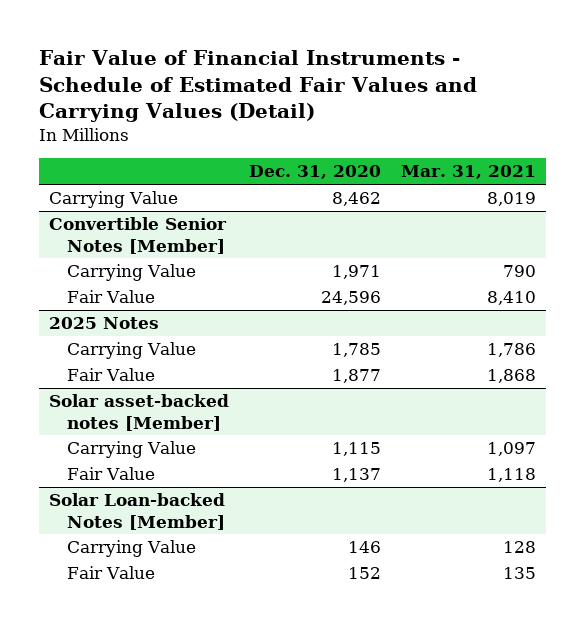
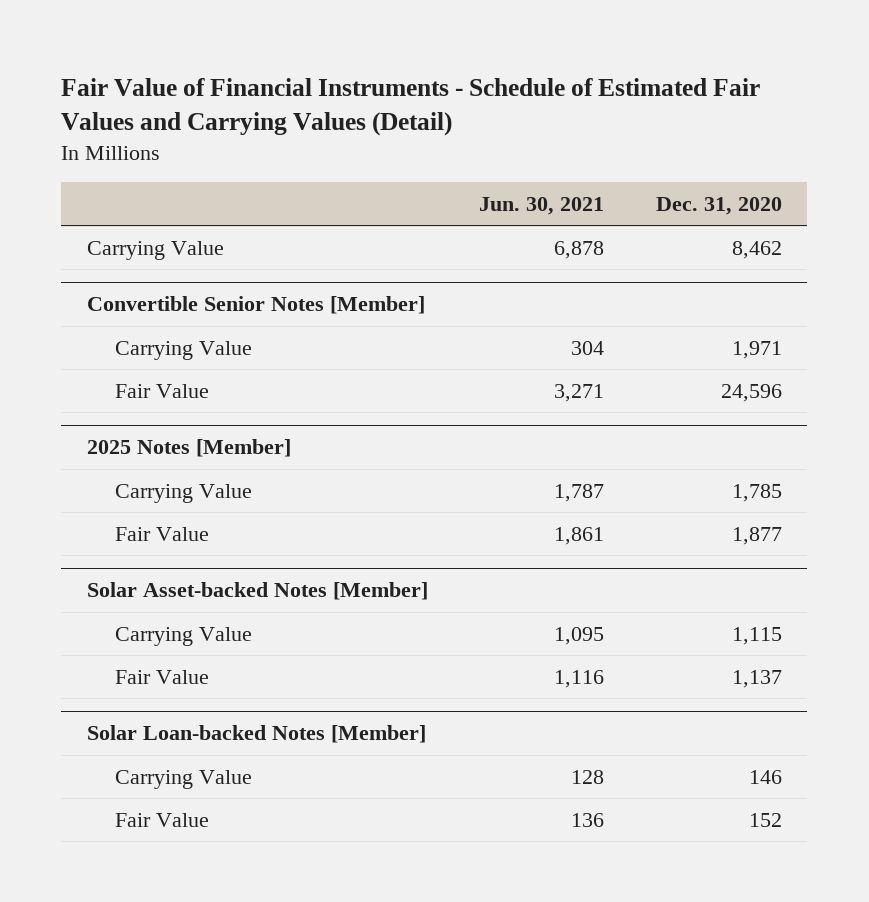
[401,165,537,180] Mar. 31, 2021 -> none
none -> [479,196,605,215] Jun. 30, 2021
[48,317,159,330] 2025 Notes -> [87,439,292,458] 2025 Notes [Member]
[48,394,229,431] Solar asset-backed notes [Member] -> [87,582,429,601] Solar Asset-backed Notes [Member]

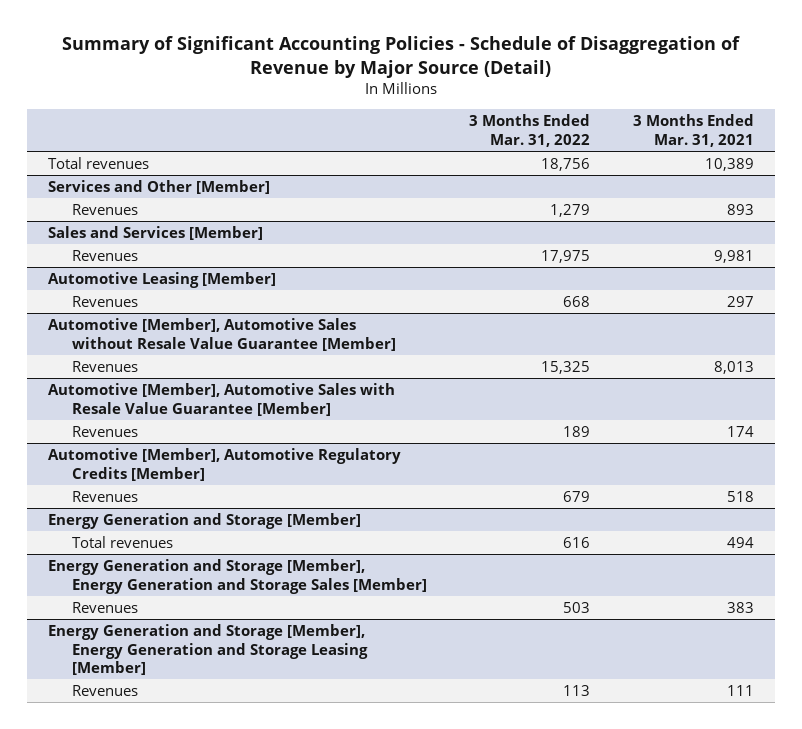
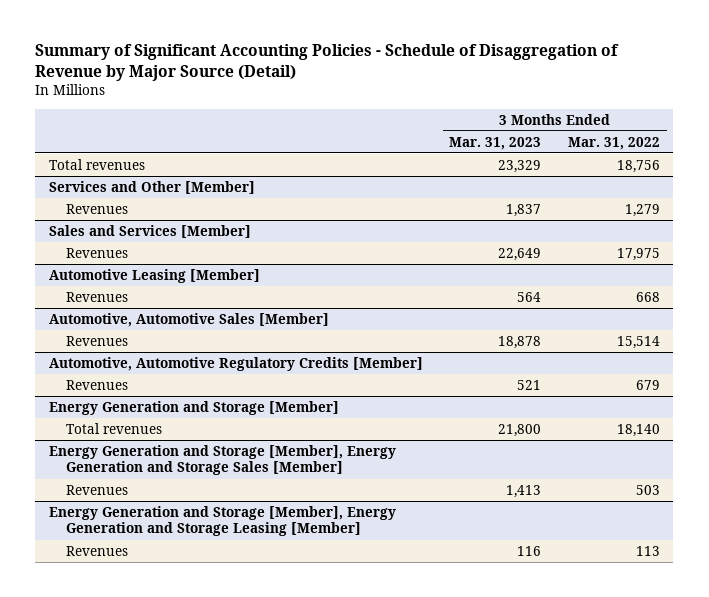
[632,114,754,148] 3 Months Ended Mar. 31, 2021 -> none
none -> [449,136,542,150] Mar. 31, 2023
[48,318,397,351] Automotive [Member], Automotive Sales without Resale Value Guarantee [Member] -> none
[48,383,396,416] Automotive [Member], Automotive Sales with Resale Value Guarantee [Member] -> none
[72,426,139,438] Revenues -> none
none -> [48,312,329,327] Automotive, Automotive Sales [Member]
[541,361,591,375] 15,325 -> [617,335,661,349] 15,514
[48,448,402,481] Automotive [Member], Automotive Regulatory Credits [Member] -> [48,356,423,371] Automotive, Automotive Regulatory Credits [Member]
[563,537,591,549] 616 -> [617,423,661,437] 18,140

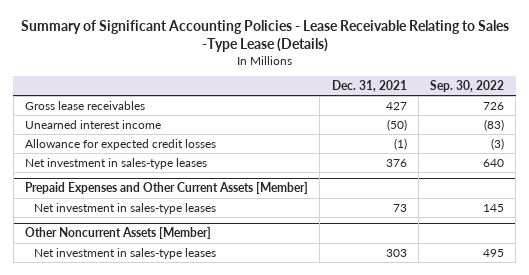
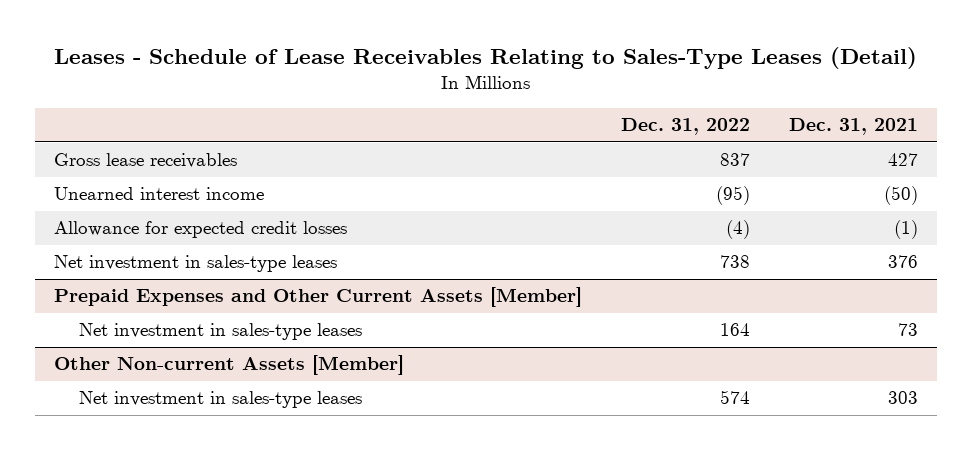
[20,20,509,53] Summary of Significant Accounting Policies - Lease Receivable Relating to Sales -Type Lease (Details) -> [53,47,917,70] Leases - Schedule of Lease Receivables Relating to Sales-Type Leases (Detail)
[430,80,505,93] Sep. 30, 2022 -> none
none -> [620,118,750,136] Dec. 31, 2022
[25,227,212,240] Other Noncurrent Assets [Member] -> [54,355,405,376] Other Non-current Assets [Member]

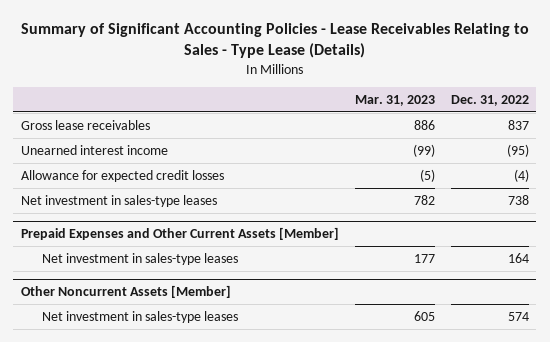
[53,47,917,70] Leases - Schedule of Lease Receivables Relating to Sales-Type Leases (Detail) -> [20,23,529,59] Summary of Significant Accounting Policies - Lease Receivables Relating to Sales - Type Lease (Details)
[788,118,918,136] Dec. 31, 2021 -> none
none -> [354,94,435,106] Mar. 31, 2023
[54,355,405,376] Other Non-current Assets [Member] -> [21,285,232,299] Other Noncurrent Assets [Member]

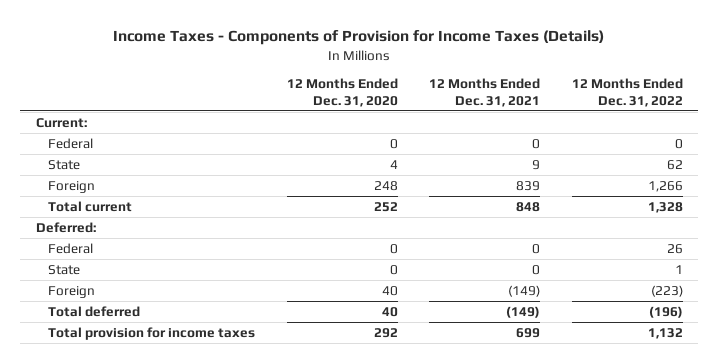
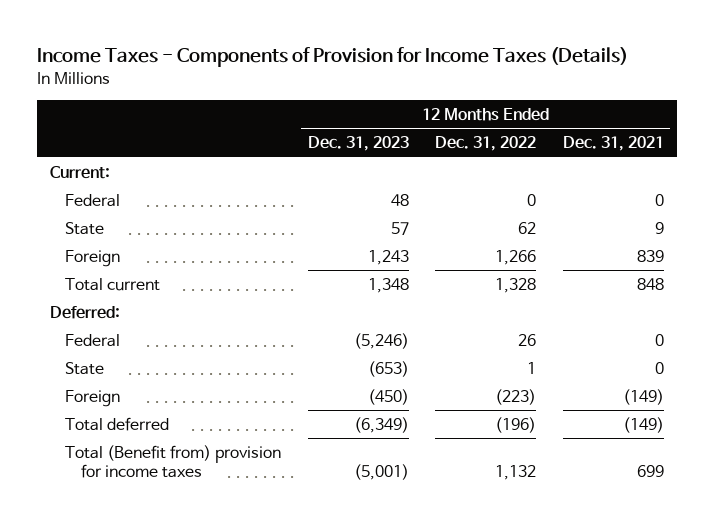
[286,78,398,107] 12 Months Ended Dec. 31, 2020 -> none
none -> [307,136,409,152] Dec. 31, 2023
[48,326,256,340] Total provision for income taxes -> [65,444,282,479] Total (Benefit from) provision for income taxes

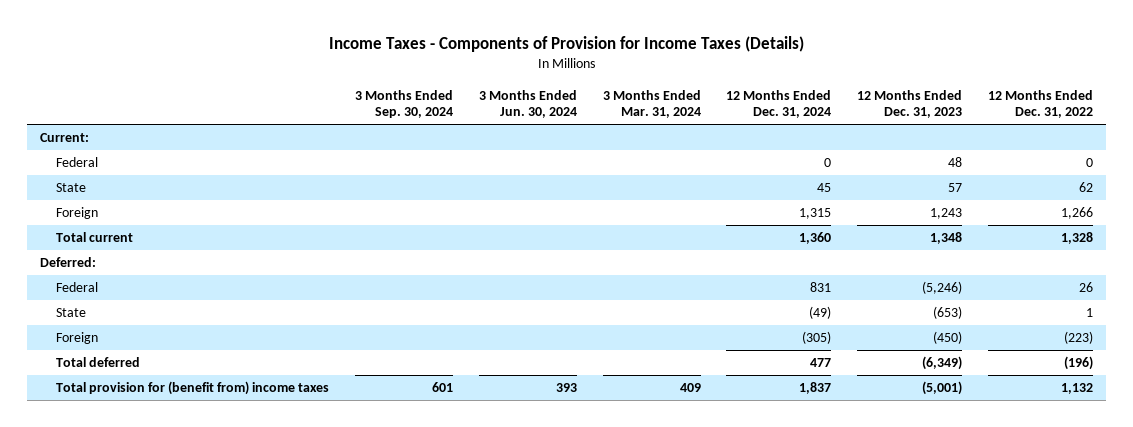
[562,136,664,152] Dec. 31, 2021 -> none
none -> [354,89,453,119] 3 Months Ended Sep. 30, 2024
none -> [478,89,577,119] 3 Months Ended Jun. 30, 2024
none -> [602,89,701,119] 3 Months Ended Mar. 31, 2024
none -> [726,89,832,119] 12 Months Ended Dec. 31, 2024
[65,444,282,479] Total (Benefit from) provision for income taxes -> [55,381,329,396] Total provision for (benefit from) income taxes

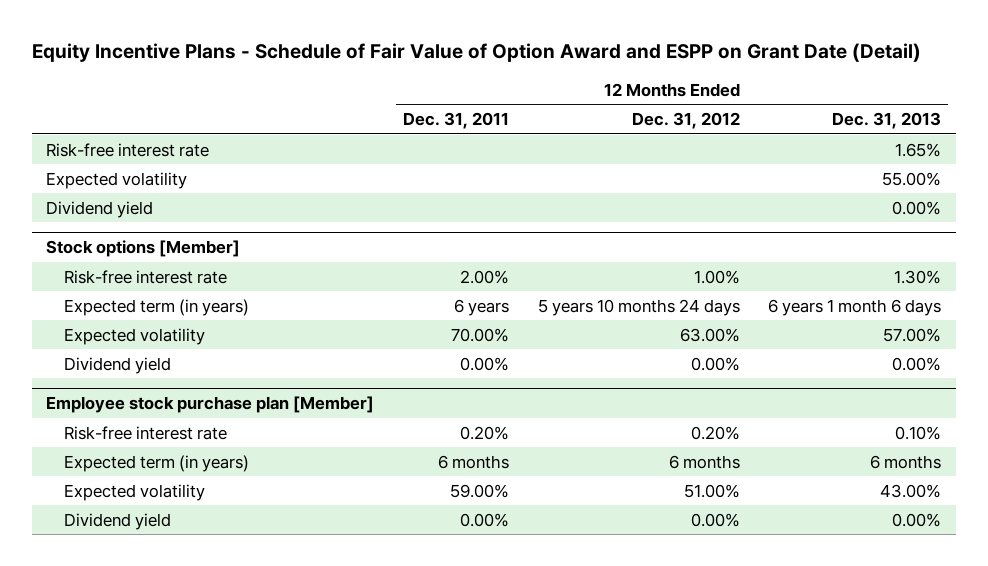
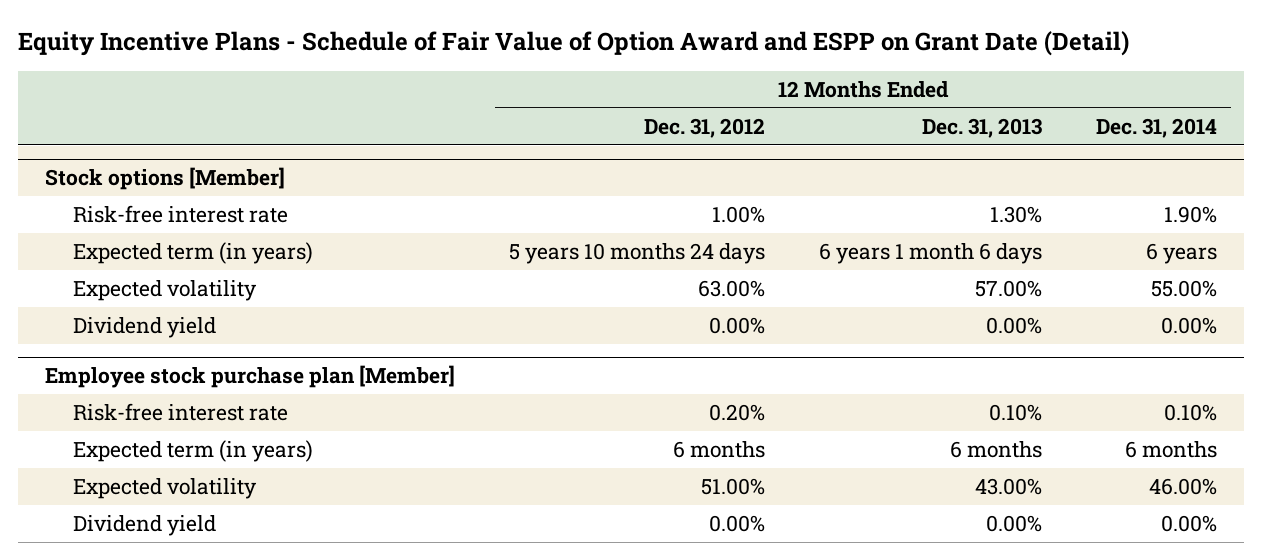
[403,111,510,129] Dec. 31, 2011 -> none
none -> [1096,117,1218,138] Dec. 31, 2014
[46,142,210,157] Risk-free interest rate -> none
[46,171,188,189] Expected volatility -> none
[46,200,154,218] Dividend yield -> none

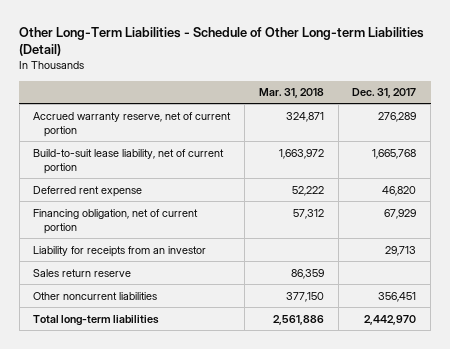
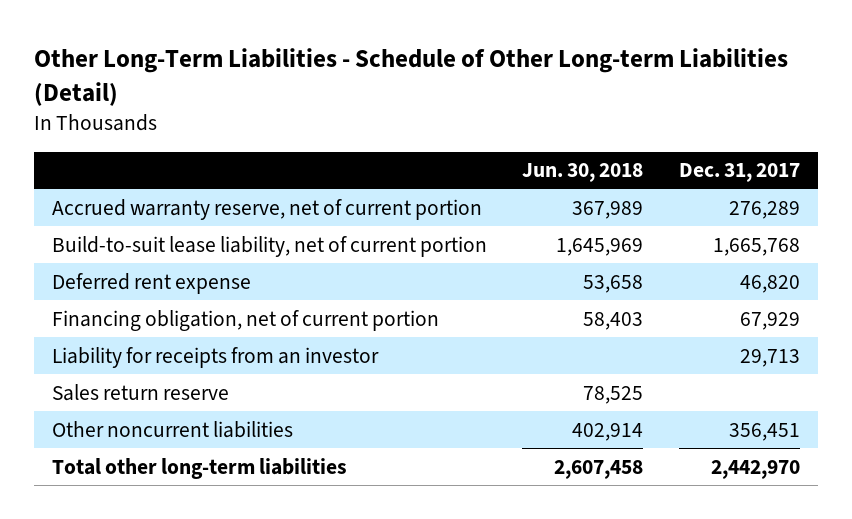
[258,88,324,99] Mar. 31, 2018 -> none
none -> [522,163,644,183] Jun. 30, 2018
[33,314,160,326] Total long-term liabilities -> [51,457,347,479] Total other long-term liabilities

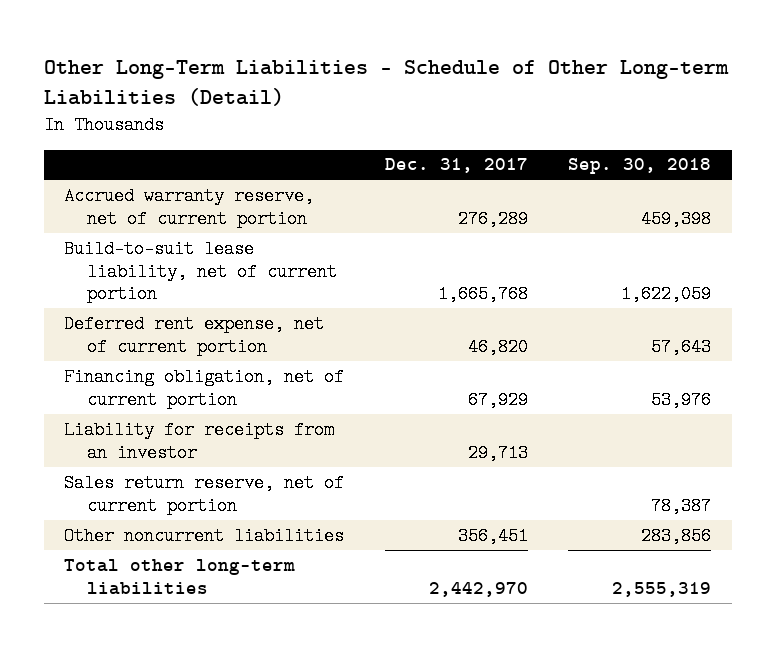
[522,163,644,183] Jun. 30, 2018 -> none
none -> [568,158,712,175] Sep. 30, 2018
[51,272,251,294] Deferred rent expense -> [64,314,325,356] Deferred rent expense, net of current portion
[51,383,229,401] Sales return reserve -> [64,473,345,515] Sales return reserve, net of current portion

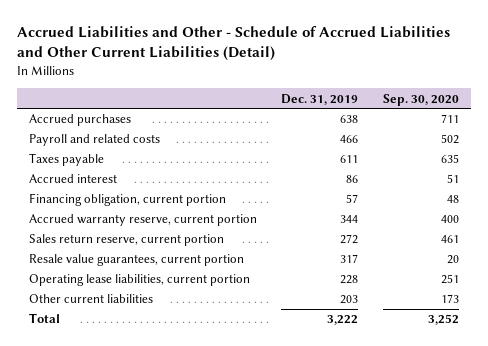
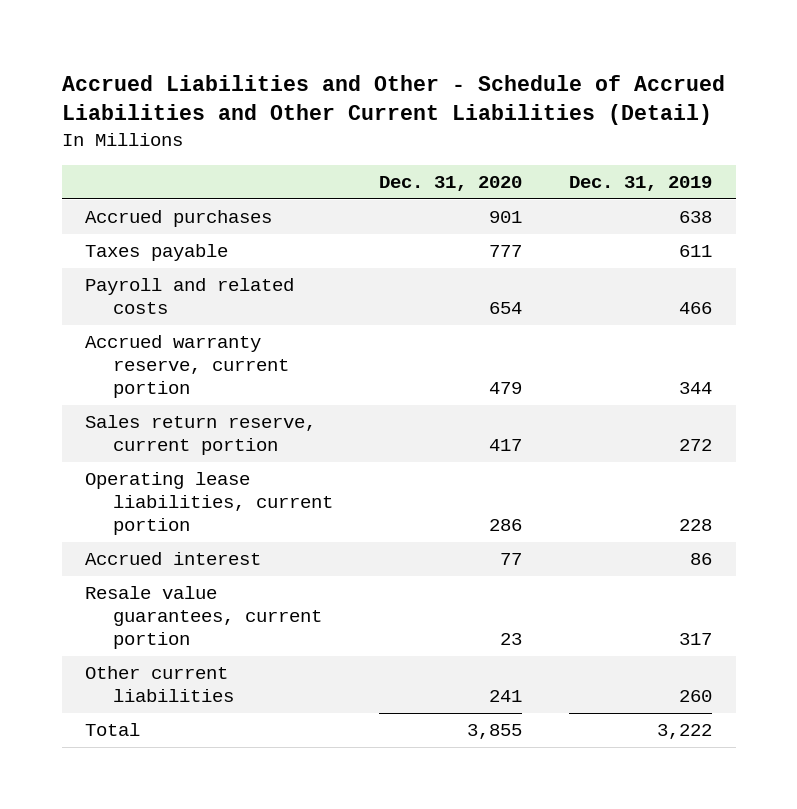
[383,93,460,106] Sep. 30, 2020 -> none
none -> [379,175,523,191] Dec. 31, 2020
[28,193,226,207] Financing obligation, current portion -> none
[28,134,160,147] Payroll and related costs -> [85,278,295,315] Payroll and related costs
[28,174,117,184] Accrued interest -> [85,552,262,566] Accrued interest
[28,254,244,267] Resale value guarantees, current portion -> [85,586,322,649] Resale value guarantees, current portion
[340,295,359,305] 203 -> [679,690,713,703] 260

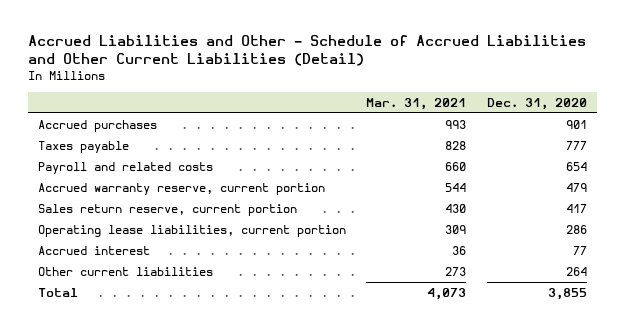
[569,175,713,191] Dec. 31, 2019 -> none
none -> [366,97,467,110] Mar. 31, 2021
[85,586,322,649] Resale value guarantees, current portion -> none
[489,690,523,703] 241 -> [565,266,587,276] 264

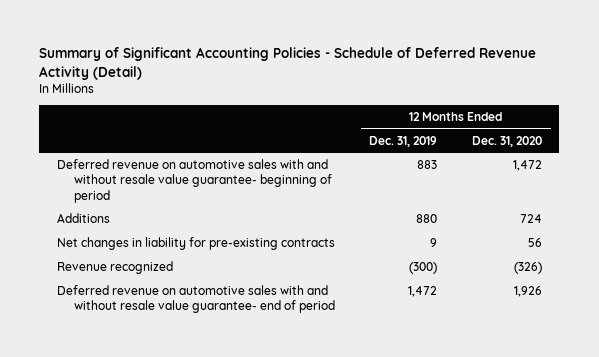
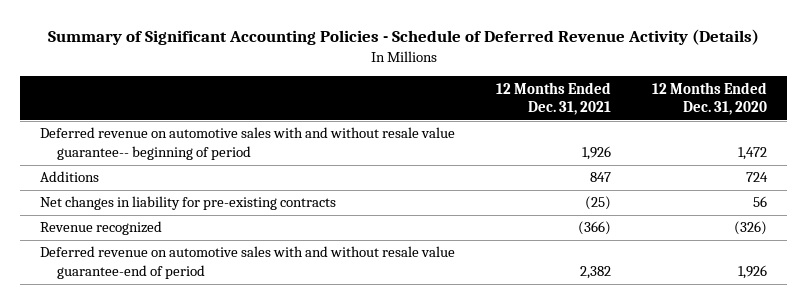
[39,47,537,80] Summary of Significant Accounting Policies - Schedule of Deferred Revenue Activity (Detail) -> [47,29,759,46] Summary of Significant Accounting Policies - Schedule of Deferred Revenue Activity (Details)
[369,135,438,147] Dec. 31, 2019 -> none
none -> [496,81,612,116] 12 Months Ended Dec. 31, 2021
[56,159,333,203] Deferred revenue on automotive sales with and without resale value guarantee- beginning of period -> [40,127,456,161] Deferred revenue on automotive sales with and without resale value guarantee-- beginning of period
[56,285,336,314] Deferred revenue on automotive sales with and without resale value guarantee- end of period -> [40,246,456,280] Deferred revenue on automotive sales with and without resale value guarantee-end of period

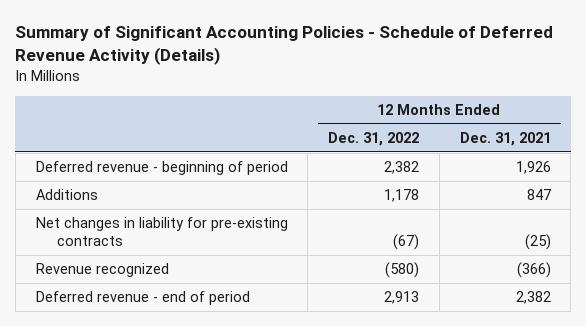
[652,81,768,116] 12 Months Ended Dec. 31, 2020 -> none
none -> [328,132,420,147] Dec. 31, 2022
[40,127,456,161] Deferred revenue on automotive sales with and without resale value guarantee-- beginning of period -> [35,161,288,176] Deferred revenue - beginning of period
[40,246,456,280] Deferred revenue on automotive sales with and without resale value guarantee-end of period -> [35,291,250,306] Deferred revenue - end of period

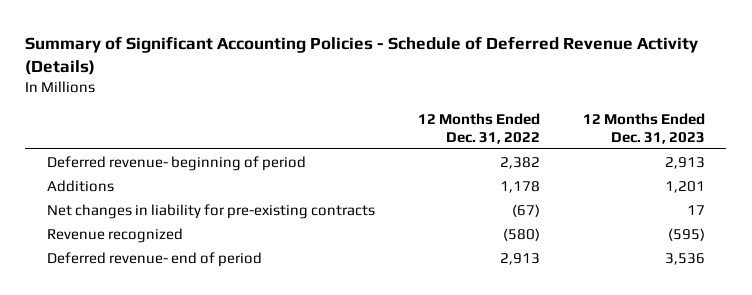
[459,132,551,147] Dec. 31, 2021 -> none
none -> [582,112,705,144] 12 Months Ended Dec. 31, 2023
[35,161,288,176] Deferred revenue - beginning of period -> [46,155,306,171] Deferred revenue- beginning of period
[35,291,250,306] Deferred revenue - end of period -> [46,251,262,267] Deferred revenue- end of period

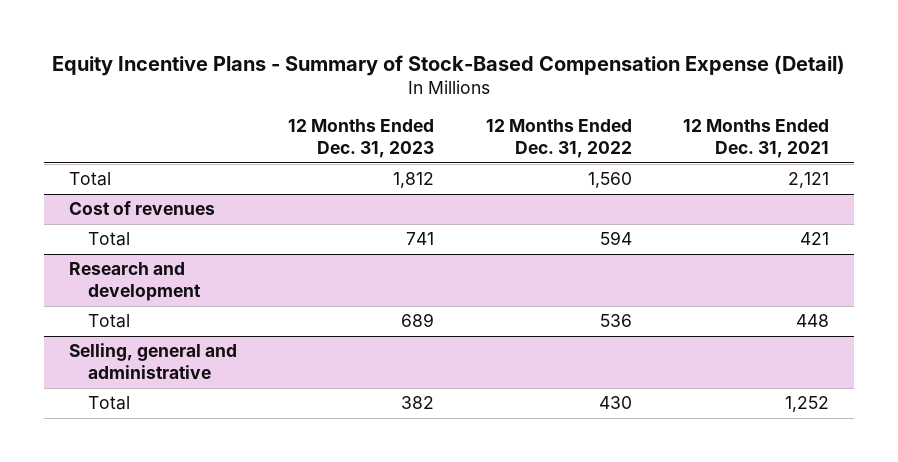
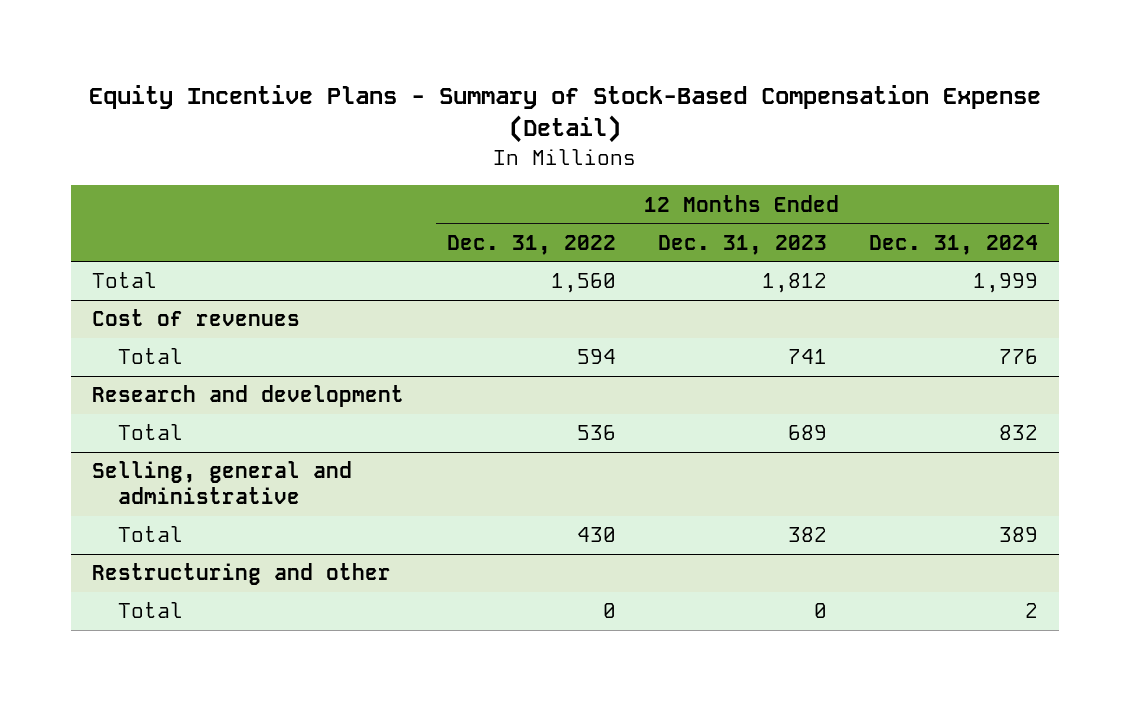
[682,119,829,159] 12 Months Ended Dec. 31, 2021 -> none
none -> [869,234,1039,255] Dec. 31, 2024
none -> [92,563,392,586] Restructuring and other
none -> [117,602,183,619] Total

